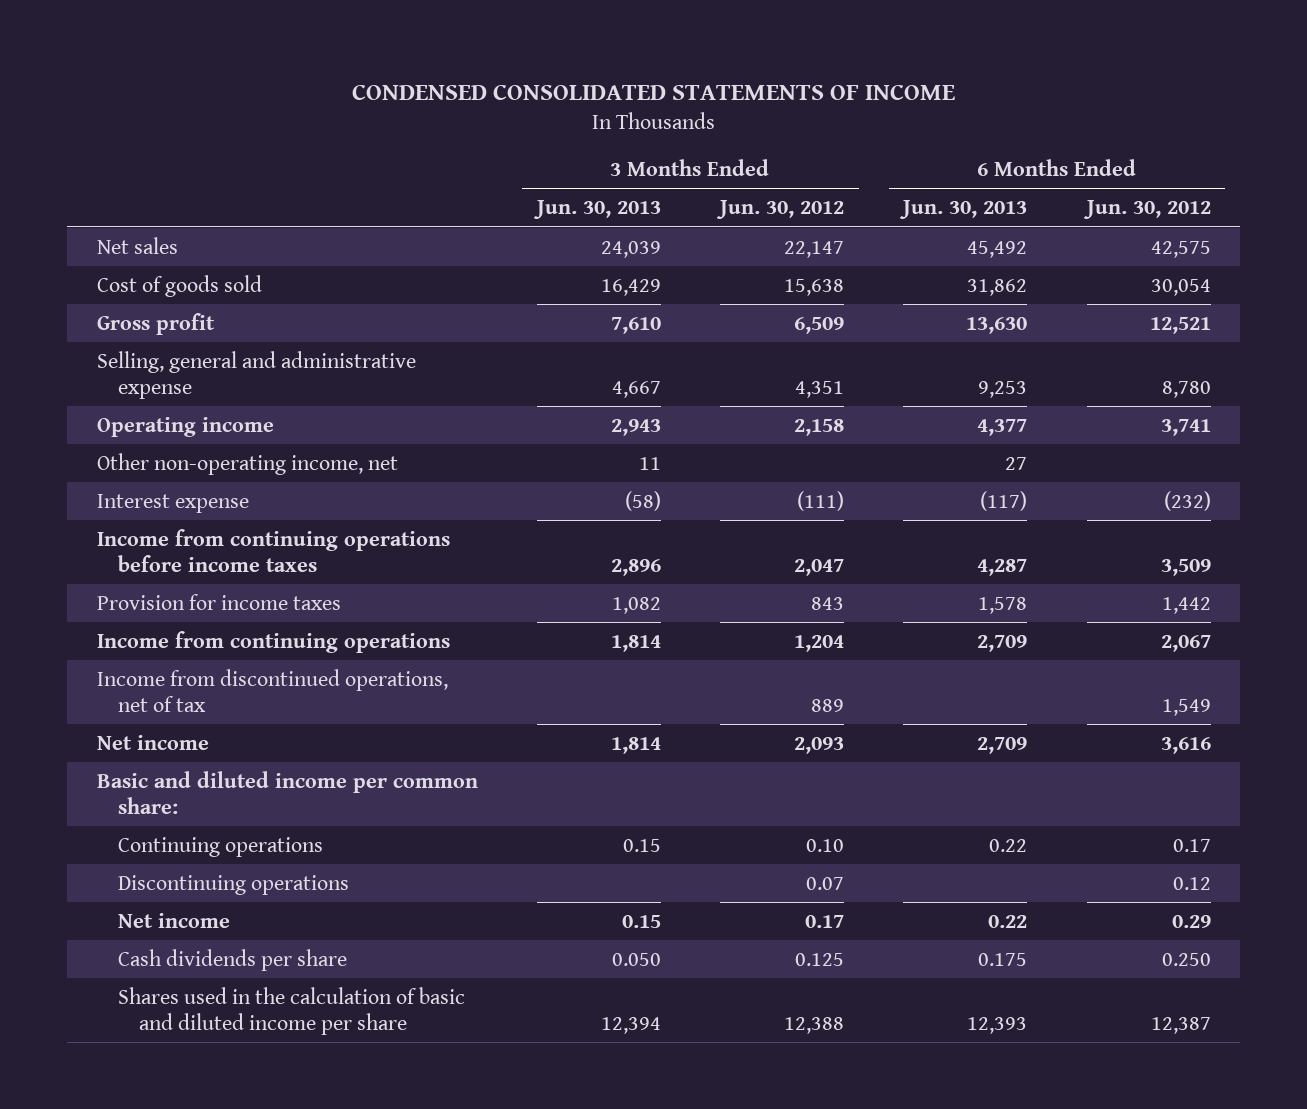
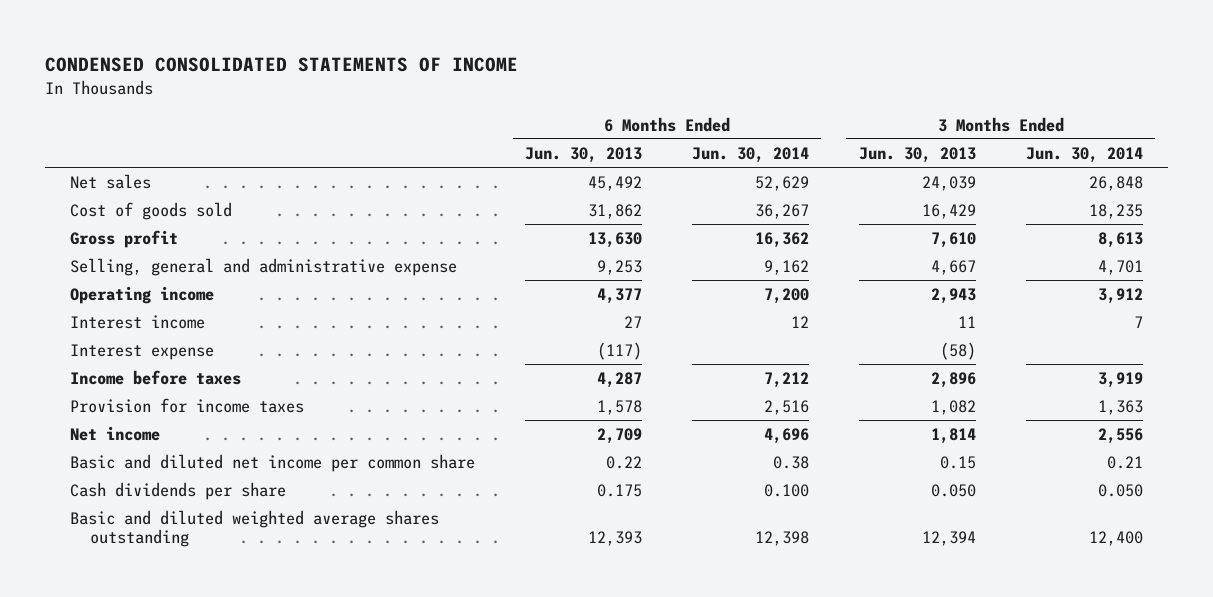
[716,200,845,220] Jun. 30, 2012 -> none
[1082,200,1211,220] Jun. 30, 2012 -> none
none -> [691,147,809,164] Jun. 30, 2014
none -> [1025,147,1143,164] Jun. 30, 2014
[96,452,398,475] Other non-operating income, net -> [70,315,206,330] Interest income
[96,528,450,572] Income from continuing operations before income taxes -> [70,370,242,386] Income before taxes
[96,630,450,653] Income from continuing operations -> none
[96,668,448,712] Income from discontinued operations, net of tax -> none
[96,770,478,814] Basic and diluted income per common share: -> none
[117,836,323,857] Continuing operations -> none
[117,874,349,895] Discontinuing operations -> none
[117,912,230,928] Net income -> [70,454,476,473] Basic and diluted net income per common share
[117,986,465,1035] Shares used in the calculation of basic and diluted income per share -> [70,510,440,548] Basic and diluted weighted average shares outstanding

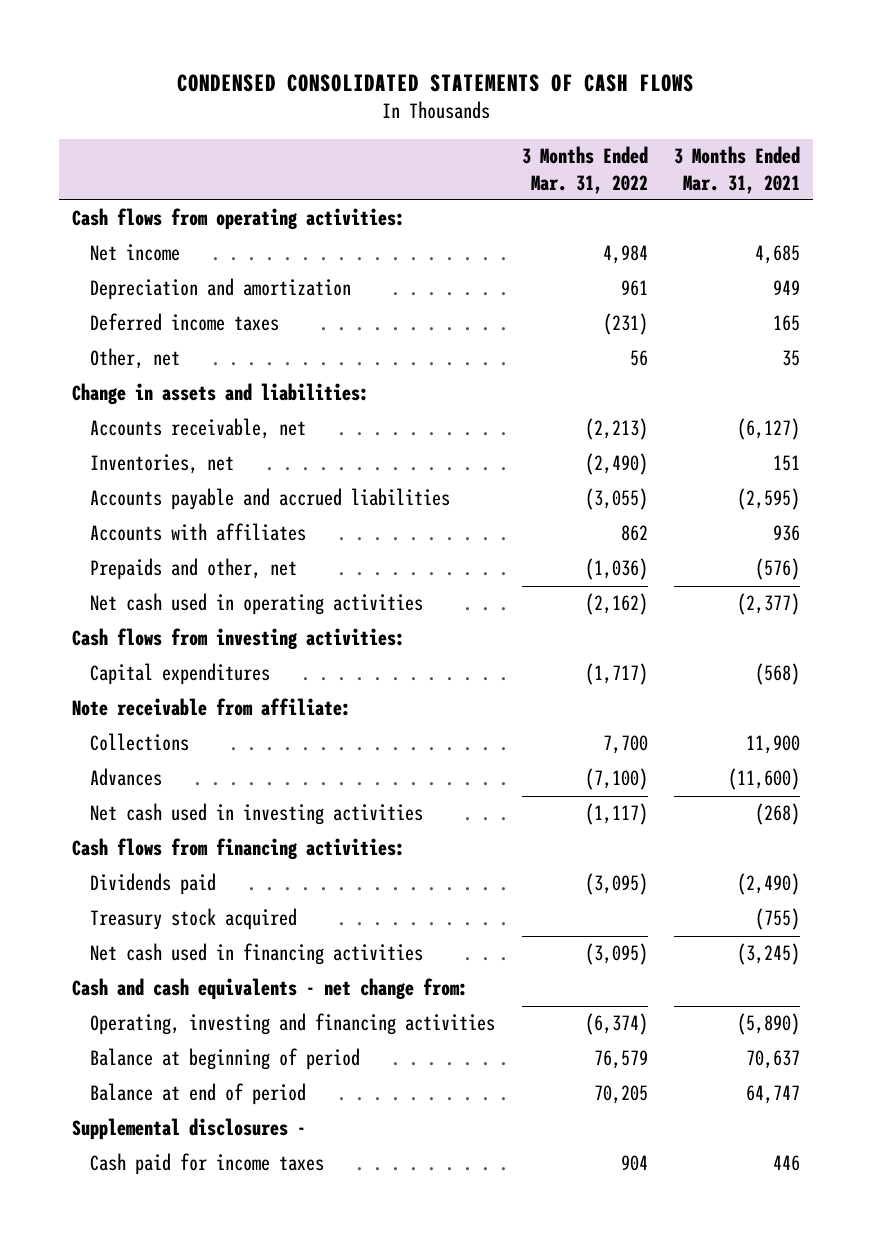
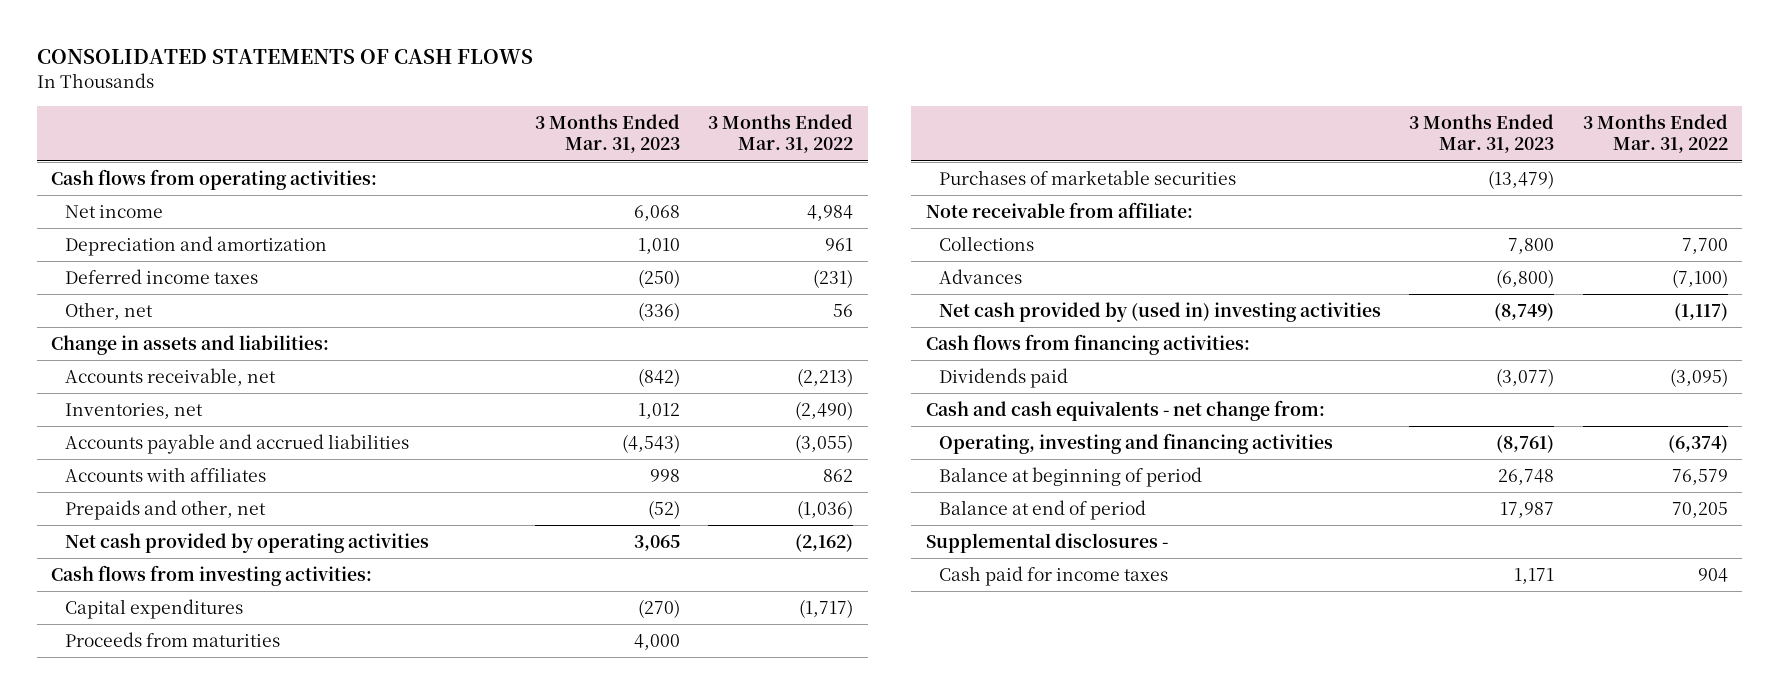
[177,73,695,92] CONDENSED CONSOLIDATED STATEMENTS OF CASH FLOWS -> [37,49,534,65] CONSOLIDATED STATEMENTS OF CASH FLOWS
[674,146,801,194] 3 Months Ended Mar. 31, 2021 -> none
none -> [535,113,681,154] 3 Months Ended Mar. 31, 2023
[90,593,424,616] Net cash used in operating activities -> [64,533,429,554] Net cash provided by operating activities
none -> [64,632,280,648] Proceeds from maturities
none -> [938,170,1236,186] Purchases of marketable securities
[90,803,424,826] Net cash used in investing activities -> [938,302,1381,323] Net cash provided by (used in) investing activities
[90,908,298,931] Treasury stock acquired -> none
[90,943,424,966] Net cash used in financing activities -> none

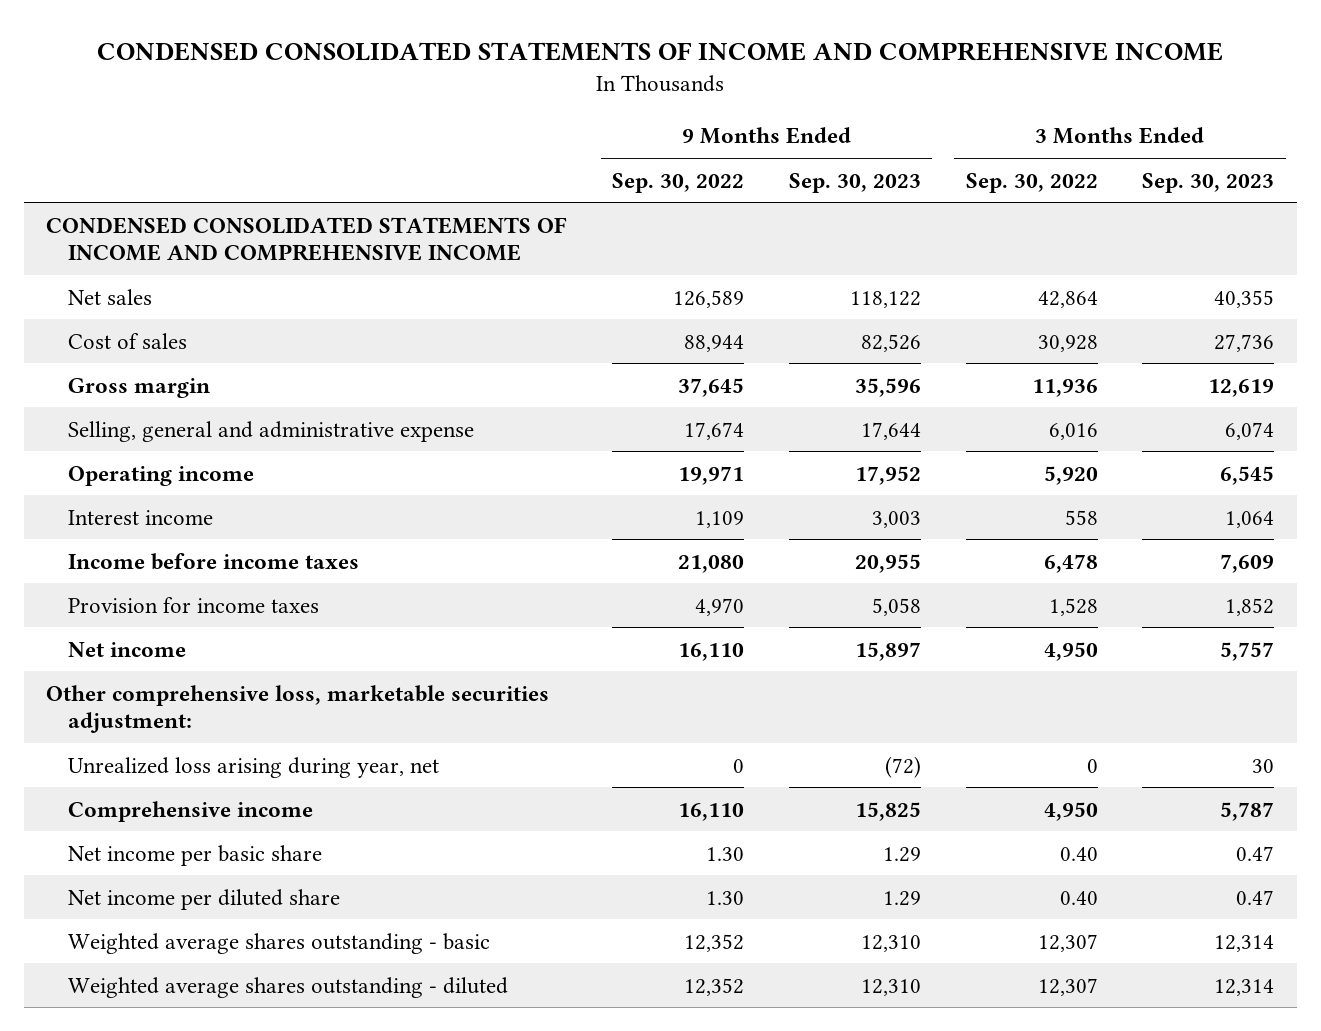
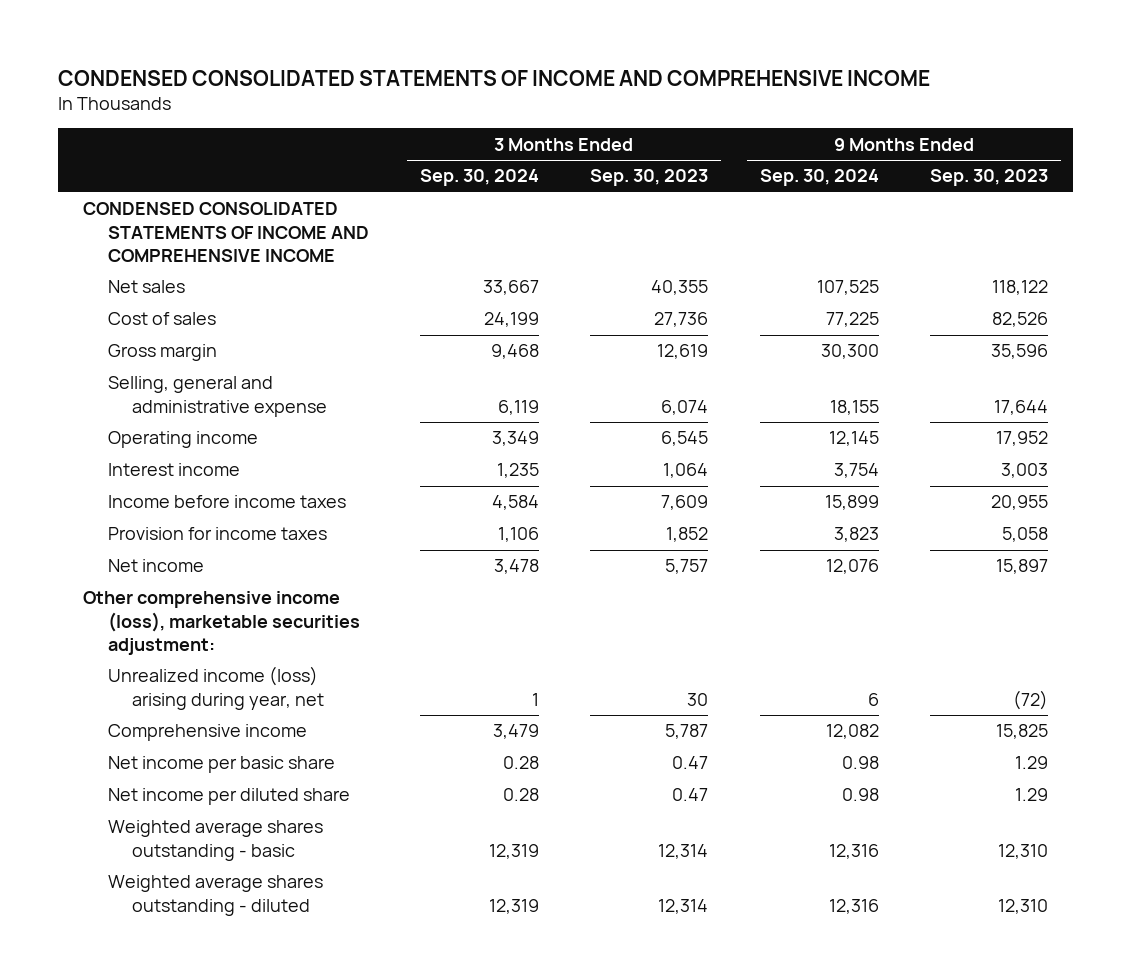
[612,172,745,193] Sep. 30, 2022 -> none
[965,172,1098,193] Sep. 30, 2022 -> none
none -> [420,169,540,187] Sep. 30, 2024
none -> [759,169,879,187] Sep. 30, 2024
[46,684,550,734] Other comprehensive loss, marketable securities adjustment: -> [83,591,360,656] Other comprehensive income (loss), marketable securities adjustment:
[68,756,440,778] Unrealized loss arising during year, net -> [107,666,325,710] Unrealized income (loss) arising during year, net

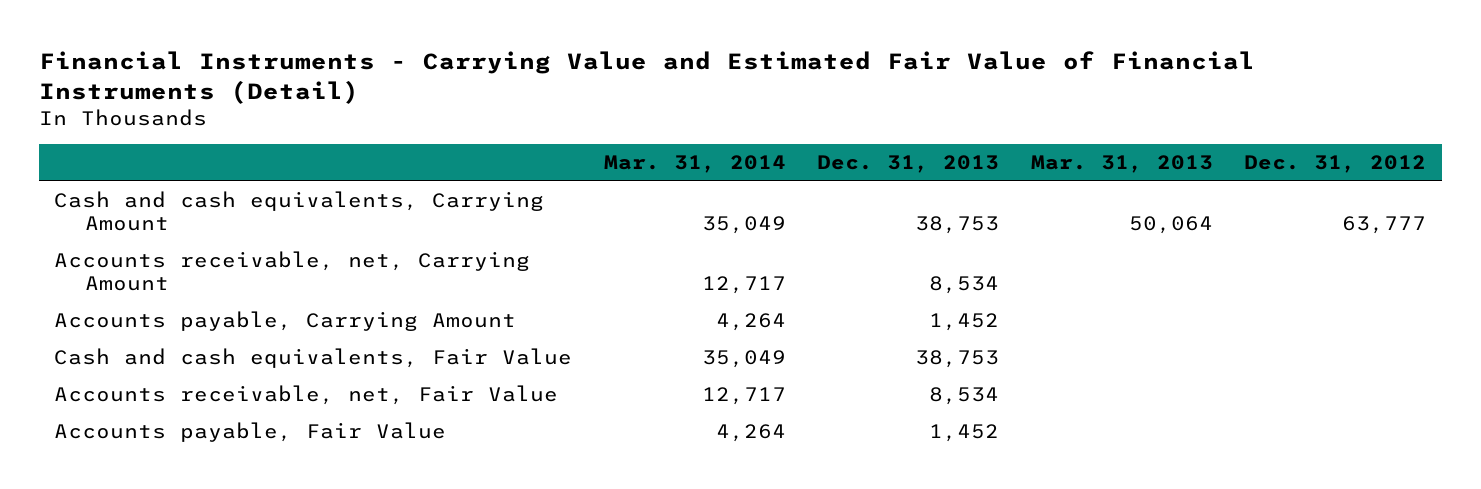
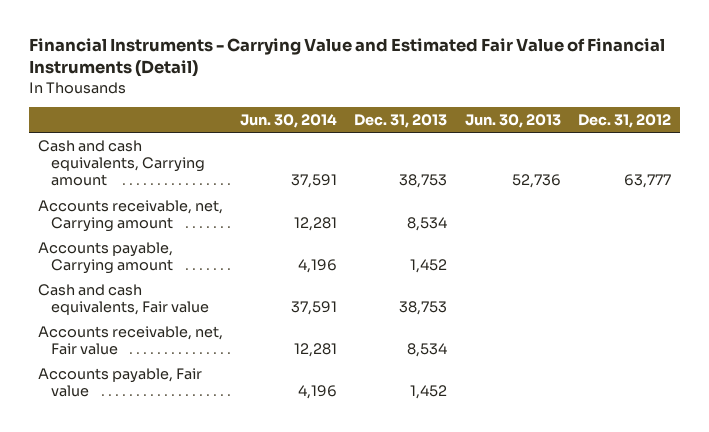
[603,155,786,174] Mar. 31, 2014 -> none
[1030,155,1213,174] Mar. 31, 2013 -> none
none -> [240,113,338,128] Jun. 30, 2014
none -> [464,113,561,128] Jun. 30, 2013
[54,191,545,232] Cash and cash equivalents, Carrying Amount -> [37,139,205,187] Cash and cash equivalents, Carrying amount
[54,251,531,292] Accounts receivable, net, Carrying Amount -> [37,199,223,233] Accounts receivable, net, Carrying amount
[54,311,517,332] Accounts payable, Carrying Amount -> [37,241,173,275] Accounts payable, Carrying amount
[54,348,573,369] Cash and cash equivalents, Fair Value -> [37,283,209,316] Cash and cash equivalents, Fair value
[54,385,559,406] Accounts receivable, net, Fair Value -> [37,325,223,356] Accounts receivable, net, Fair value
[54,422,447,443] Accounts payable, Fair Value -> [37,367,202,398] Accounts payable, Fair value

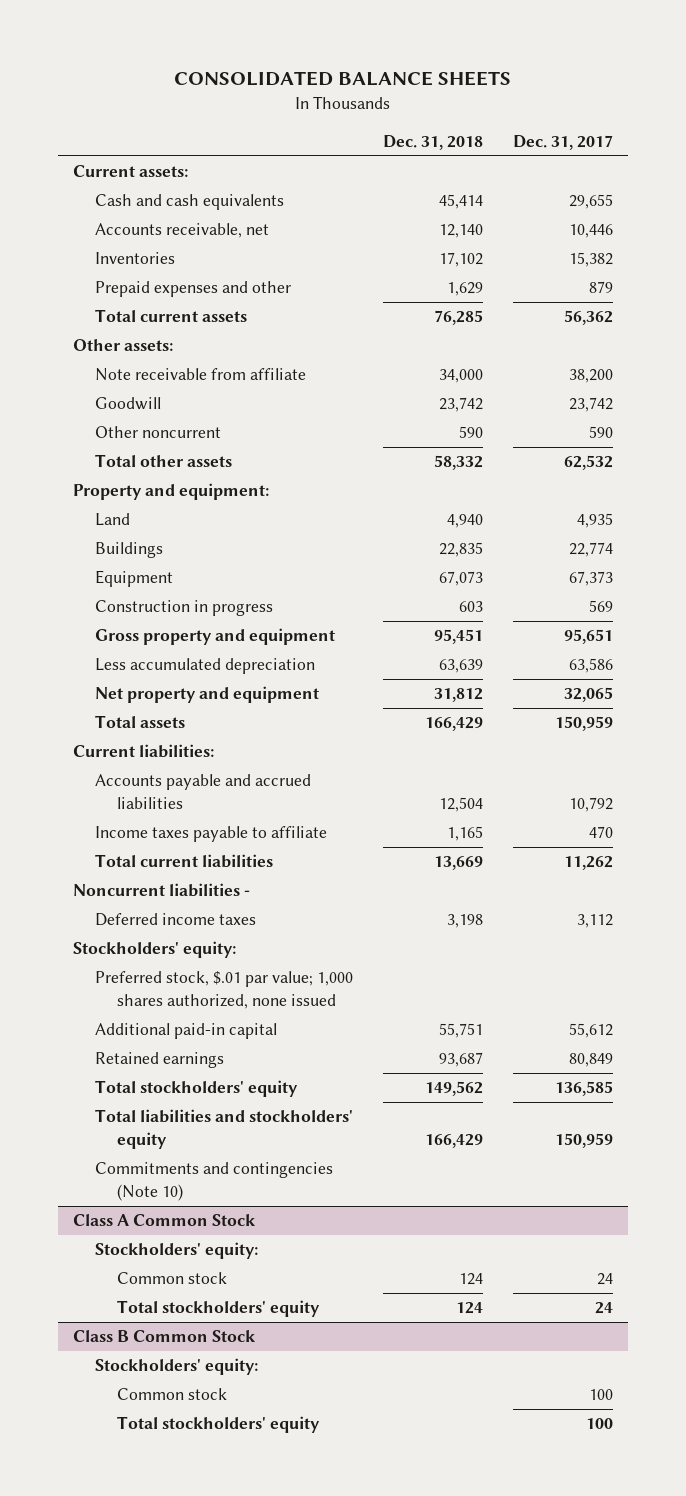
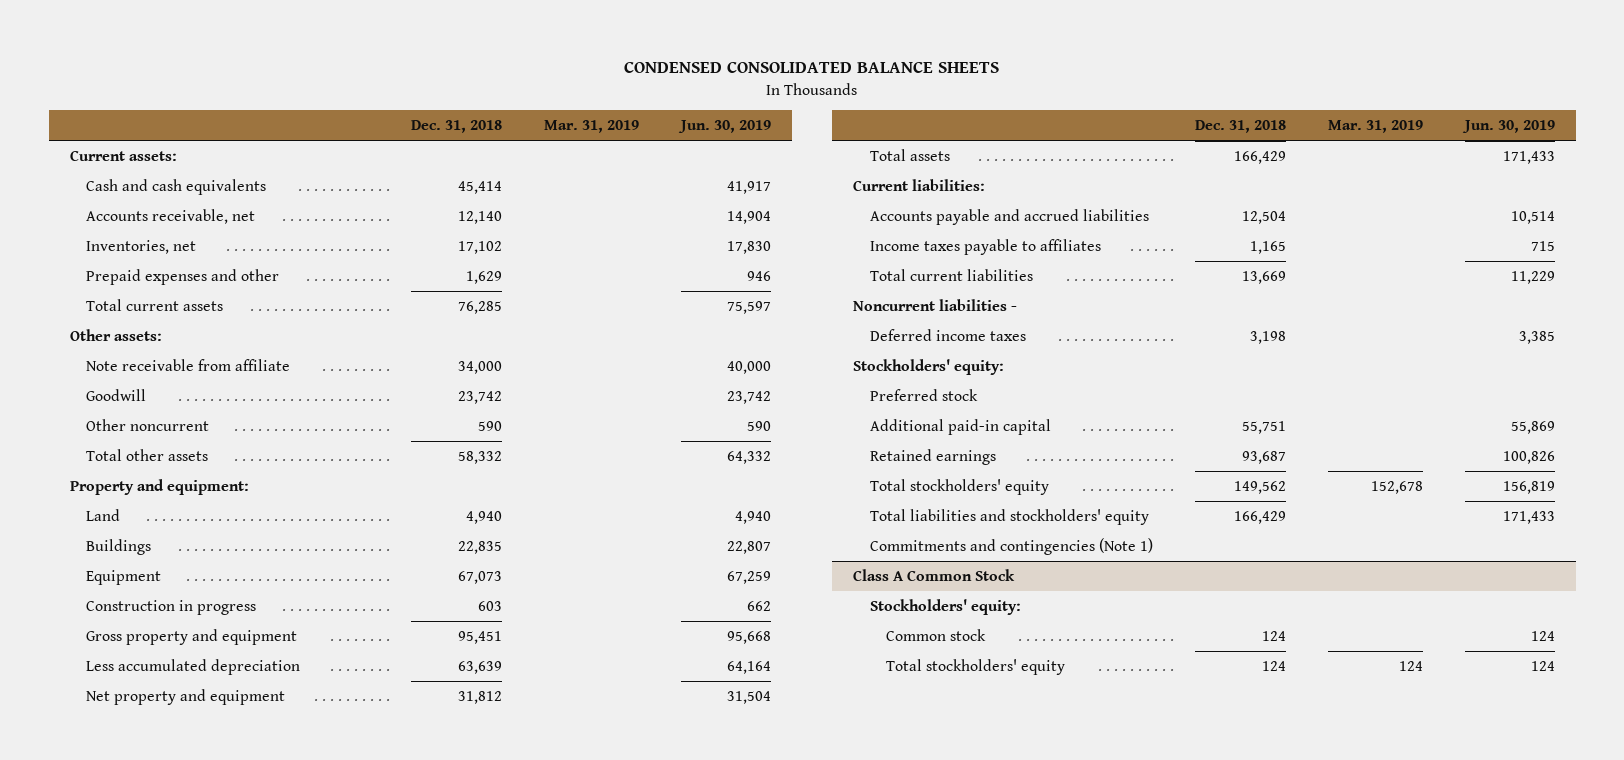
[174,71,512,87] CONSOLIDATED BALANCE SHEETS -> [624,62,1000,74] CONDENSED CONSOLIDATED BALANCE SHEETS
[513,134,614,150] Dec. 31, 2017 -> none
none -> [544,120,640,134] Mar. 31, 2019
none -> [678,120,772,134] Jun. 30, 2019
[95,252,176,265] Inventories -> [86,239,197,254] Inventories, net
[95,826,328,843] Income taxes payable to affiliate -> [869,238,1101,255] Income taxes payable to affiliates
[95,971,354,1009] Preferred stock, $.01 par value; 1,000 shares authorized, none issued -> [869,388,978,401] Preferred stock
[95,1162,334,1201] Commitments and contingencies (Note 10) -> [869,537,1153,555] Commitments and contingencies (Note 1)
[72,1330,256,1343] Class B Common Stock -> none
[95,1358,259,1376] Stockholders' equity: -> none
[117,1388,228,1401] Common stock -> none
[117,1416,321,1434] Total stockholders' equity -> none

